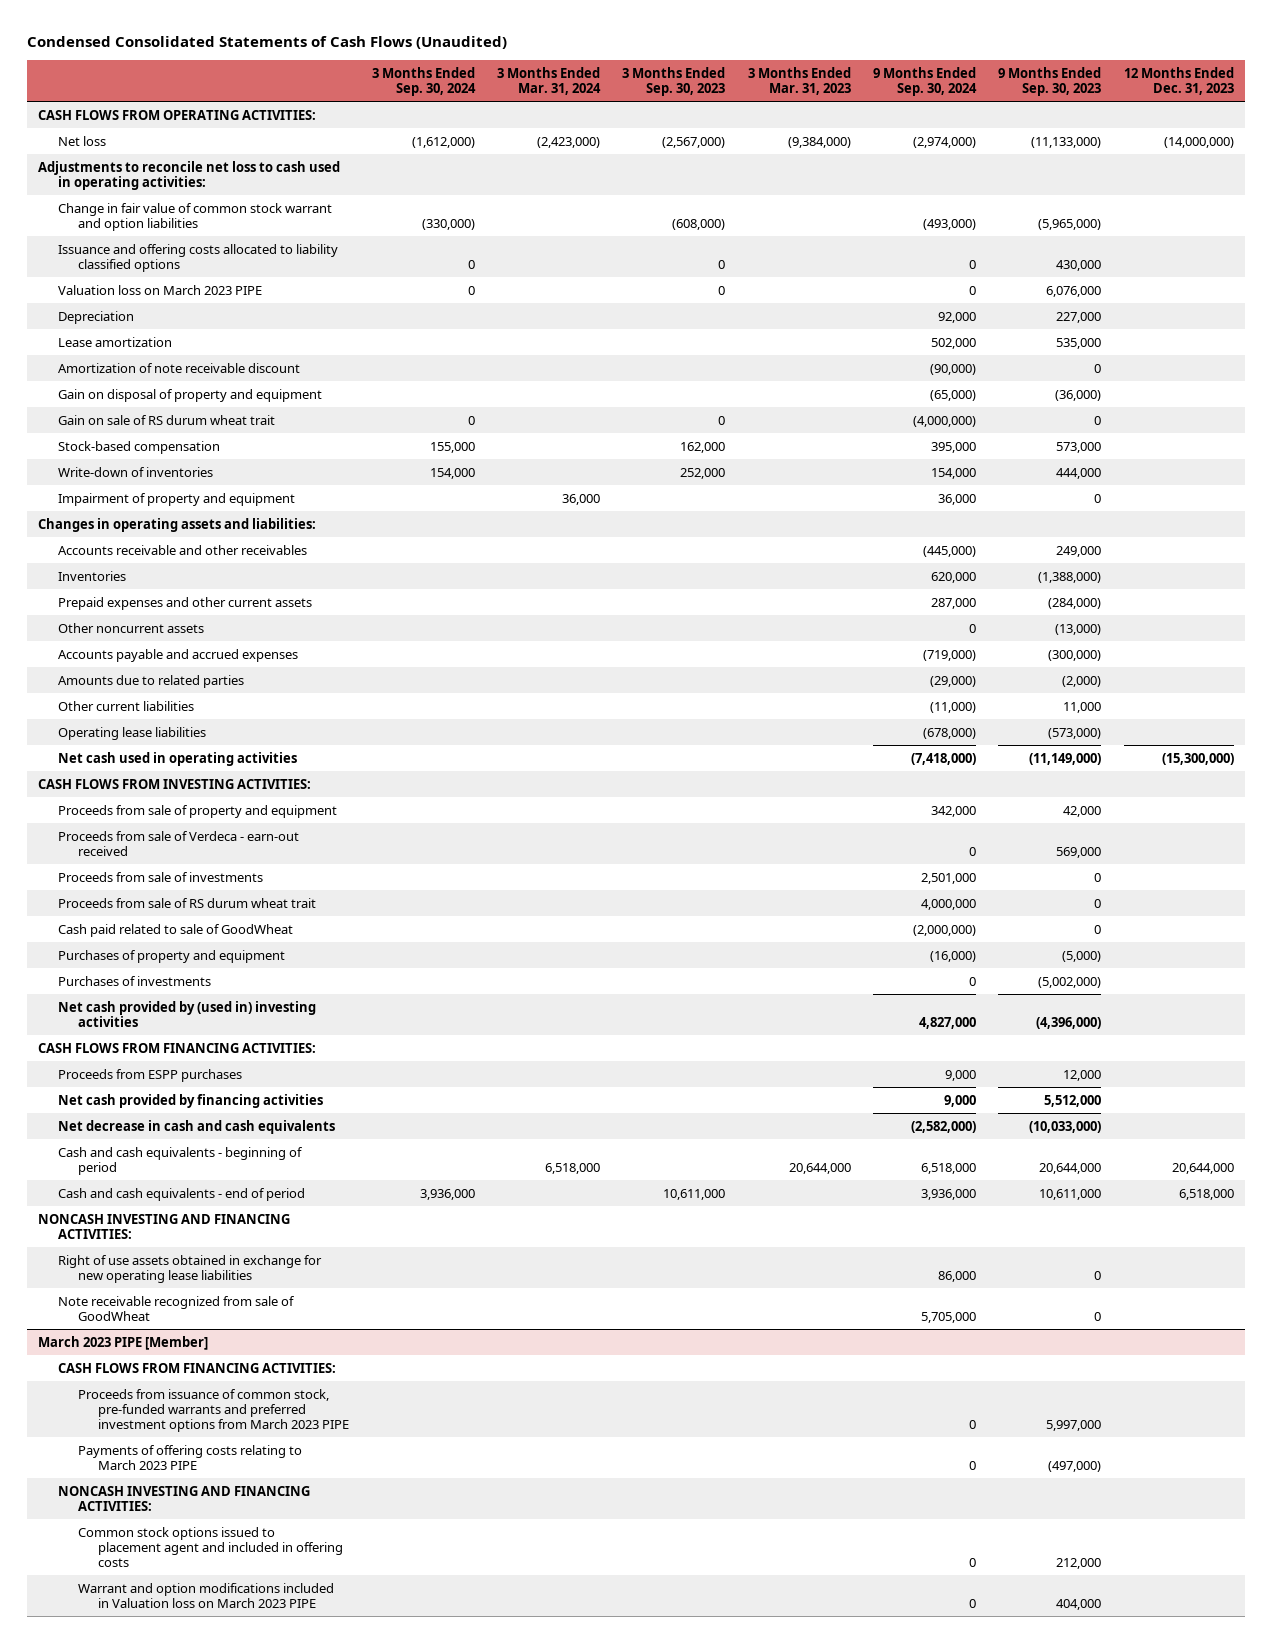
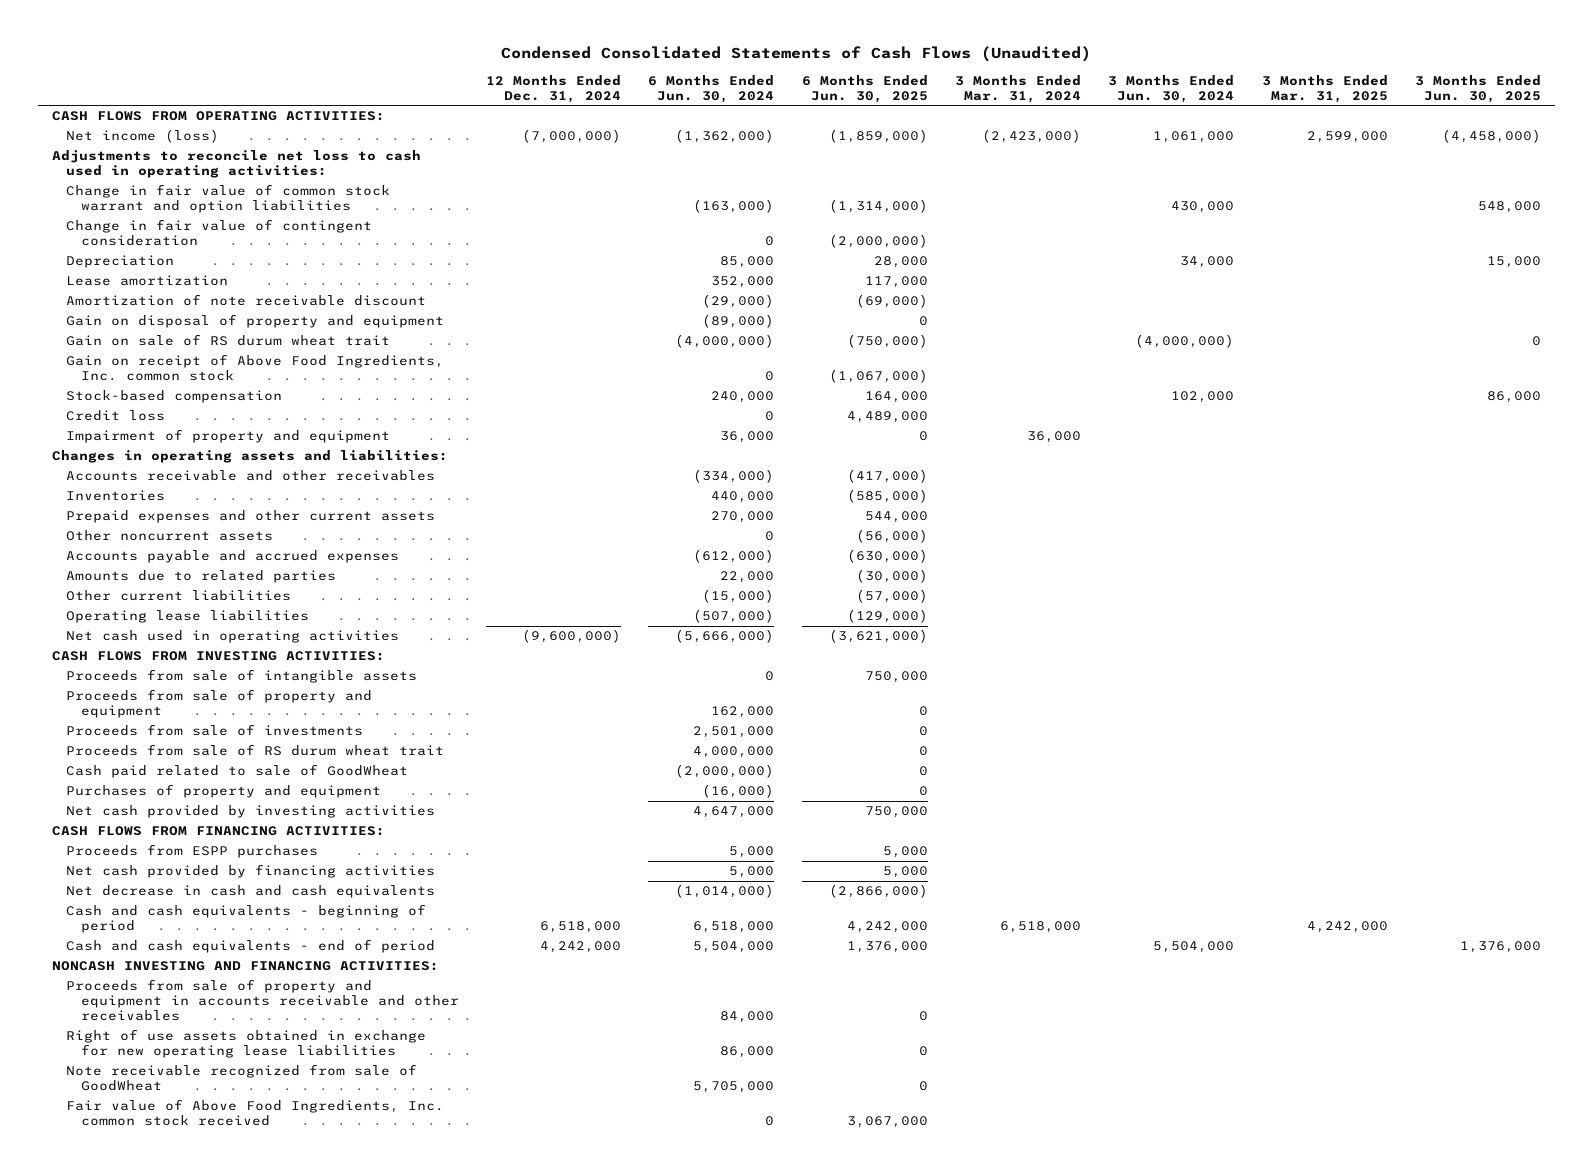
[371,67,476,97] 3 Months Ended Sep. 30, 2024 -> none
[622,67,726,97] 3 Months Ended Sep. 30, 2023 -> none
[747,67,851,96] 3 Months Ended Mar. 31, 2023 -> none
[872,67,977,97] 9 Months Ended Sep. 30, 2024 -> none
[998,67,1102,97] 9 Months Ended Sep. 30, 2023 -> none
[1123,67,1234,96] 12 Months Ended Dec. 31, 2023 -> none
none -> [486,74,622,103] 12 Months Ended Dec. 31, 2024
none -> [648,74,775,103] 6 Months Ended Jun. 30, 2024
none -> [801,74,928,103] 6 Months Ended Jun. 30, 2025
none -> [1108,74,1235,103] 3 Months Ended Jun. 30, 2024
none -> [1261,74,1388,103] 3 Months Ended Mar. 31, 2025
none -> [1414,74,1541,103] 3 Months Ended Jun. 30, 2025
[58,135,107,146] Net loss -> [66,129,220,144] Net income (loss)
[58,243,339,272] Issuance and offering costs allocated to liability classified options -> none
[58,284,263,295] Valuation loss on March 2023 PIPE -> none
none -> [66,219,373,247] Change in fair value of contingent consideration
none -> [66,354,445,382] Gain on receipt of Above Food Ingredients, Inc. common stock
[58,466,214,477] Write-down of inventories -> none
none -> [66,410,166,422] Credit loss
none -> [66,669,418,684] Proceeds from sale of intangible assets
[58,830,300,856] Proceeds from sale of Verdeca - earn-out received -> none
[58,975,212,986] Purchases of investments -> none
[58,1000,317,1027] Net cash provided by (used in) investing activities -> [66,805,436,819] Net cash provided by investing activities
none -> [66,979,459,1022] Proceeds from sale of property and equipment in accounts receivable and other receivables
[37,1335,208,1350] March 2023 PIPE [Member] -> none
[58,1362,337,1373] CASH FLOWS FROM FINANCING ACTIVITIES: -> none
[78,1388,350,1433] Proceeds from issuance of common stock, pre-funded warrants and preferred investment options from March 2023 PIPE -> none
[78,1444,303,1470] Payments of offering costs relating to March 2023 PIPE -> none
[58,1485,311,1511] NONCASH INVESTING AND FINANCING ACTIVITIES: -> none
[78,1526,344,1568] Common stock options issued to placement agent and included in offering costs -> none
[78,1582,335,1608] Warrant and option modifications included in Valuation loss on March 2023 PIPE -> none
none -> [66,1099,445,1127] Fair value of Above Food Ingredients, Inc. common stock received

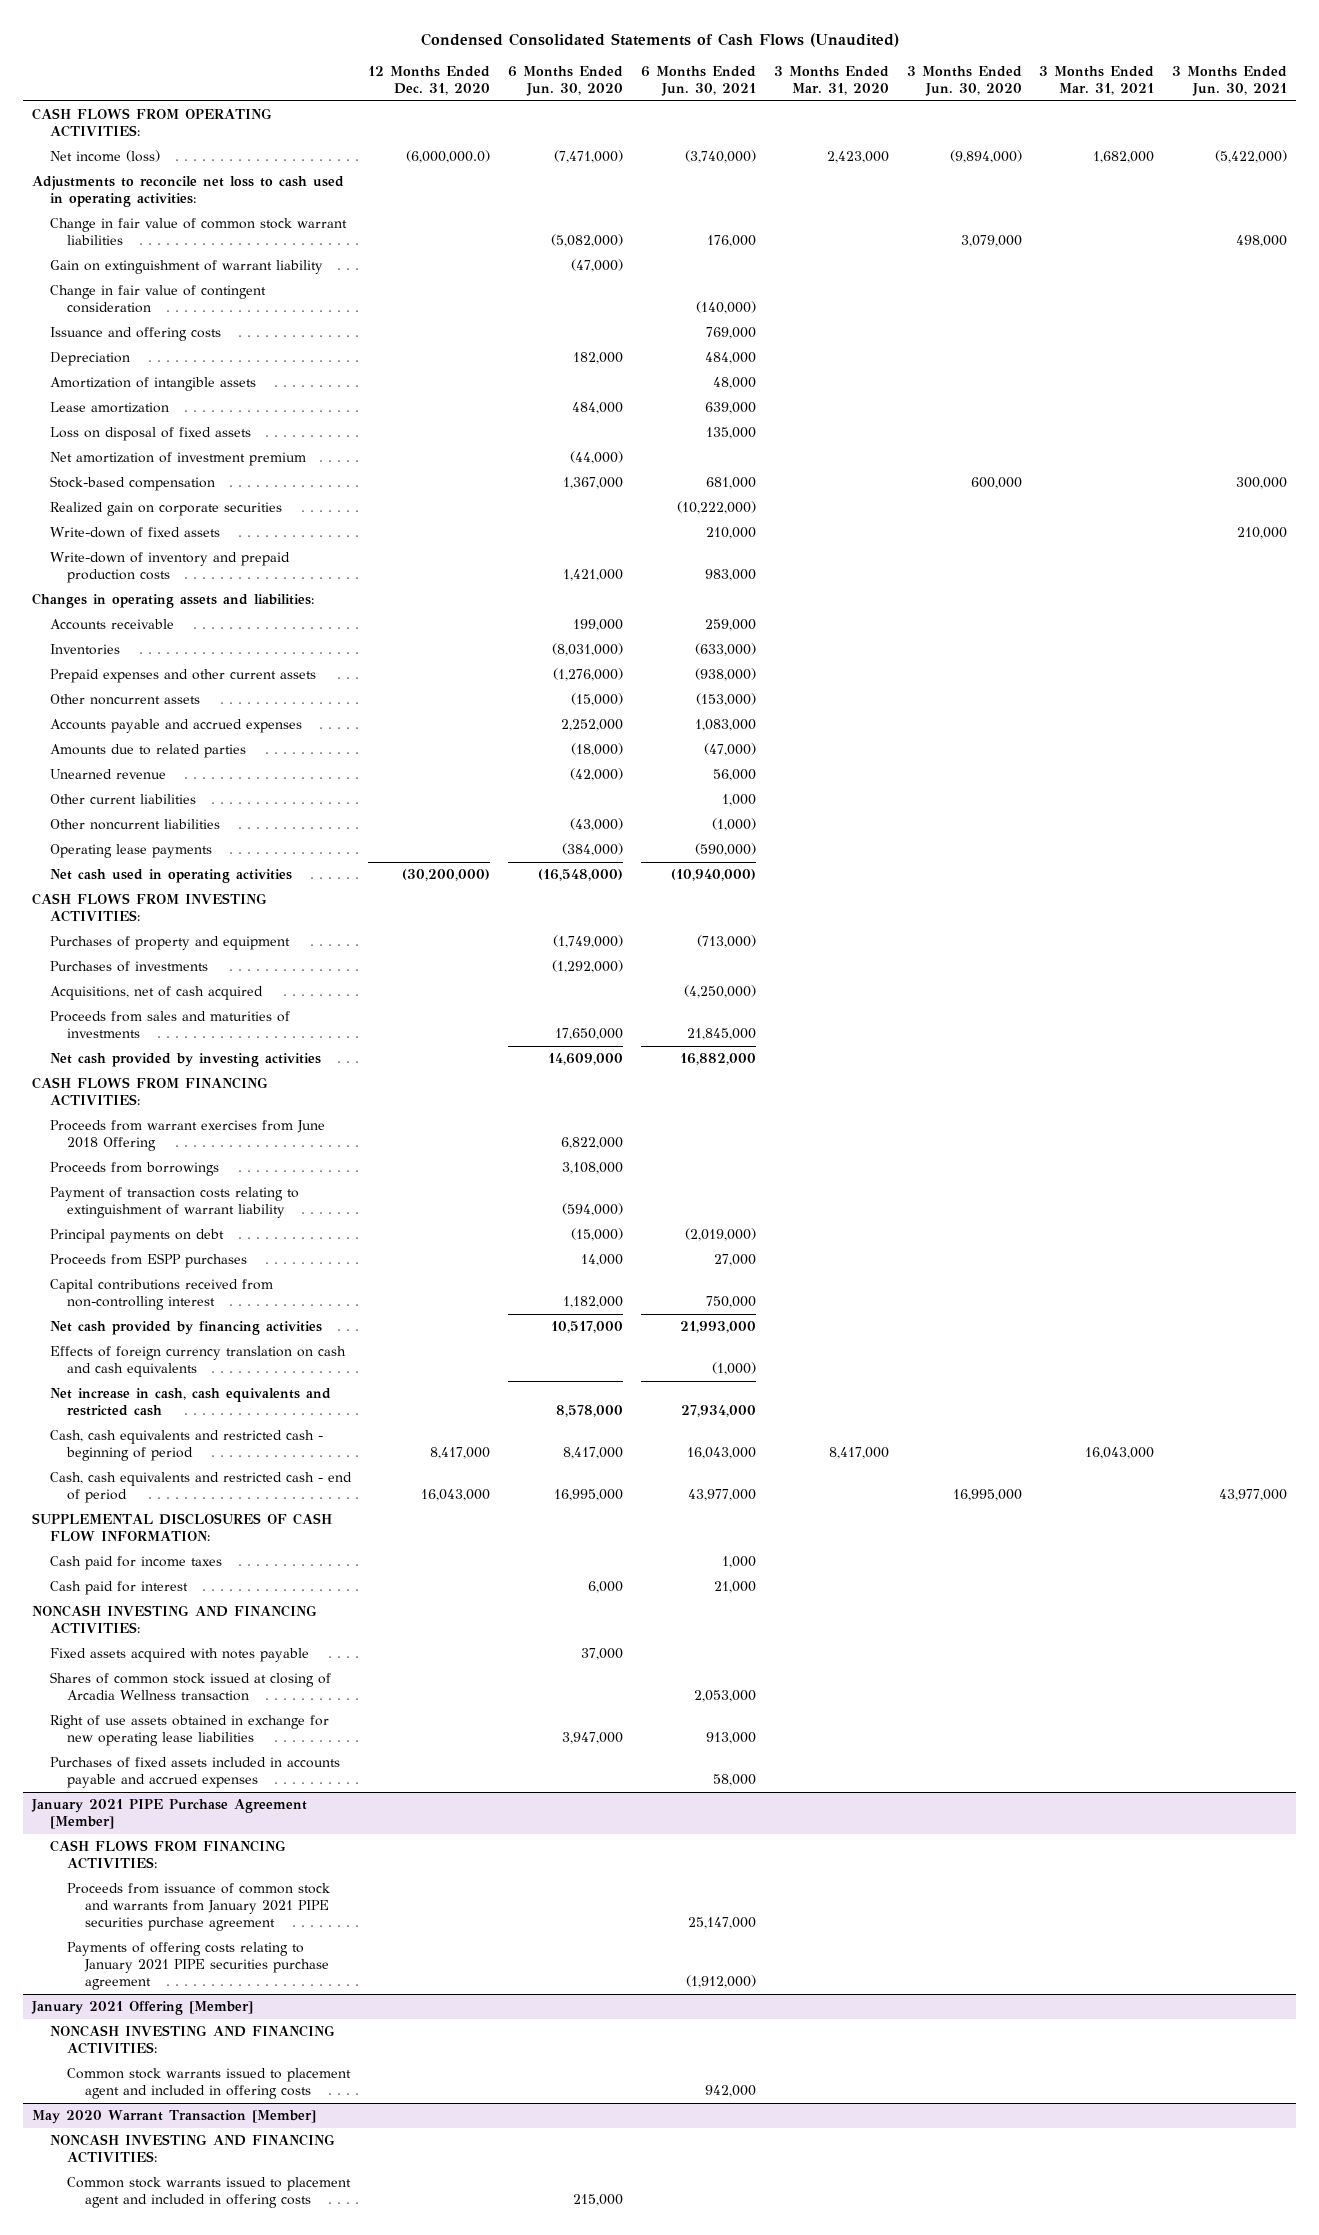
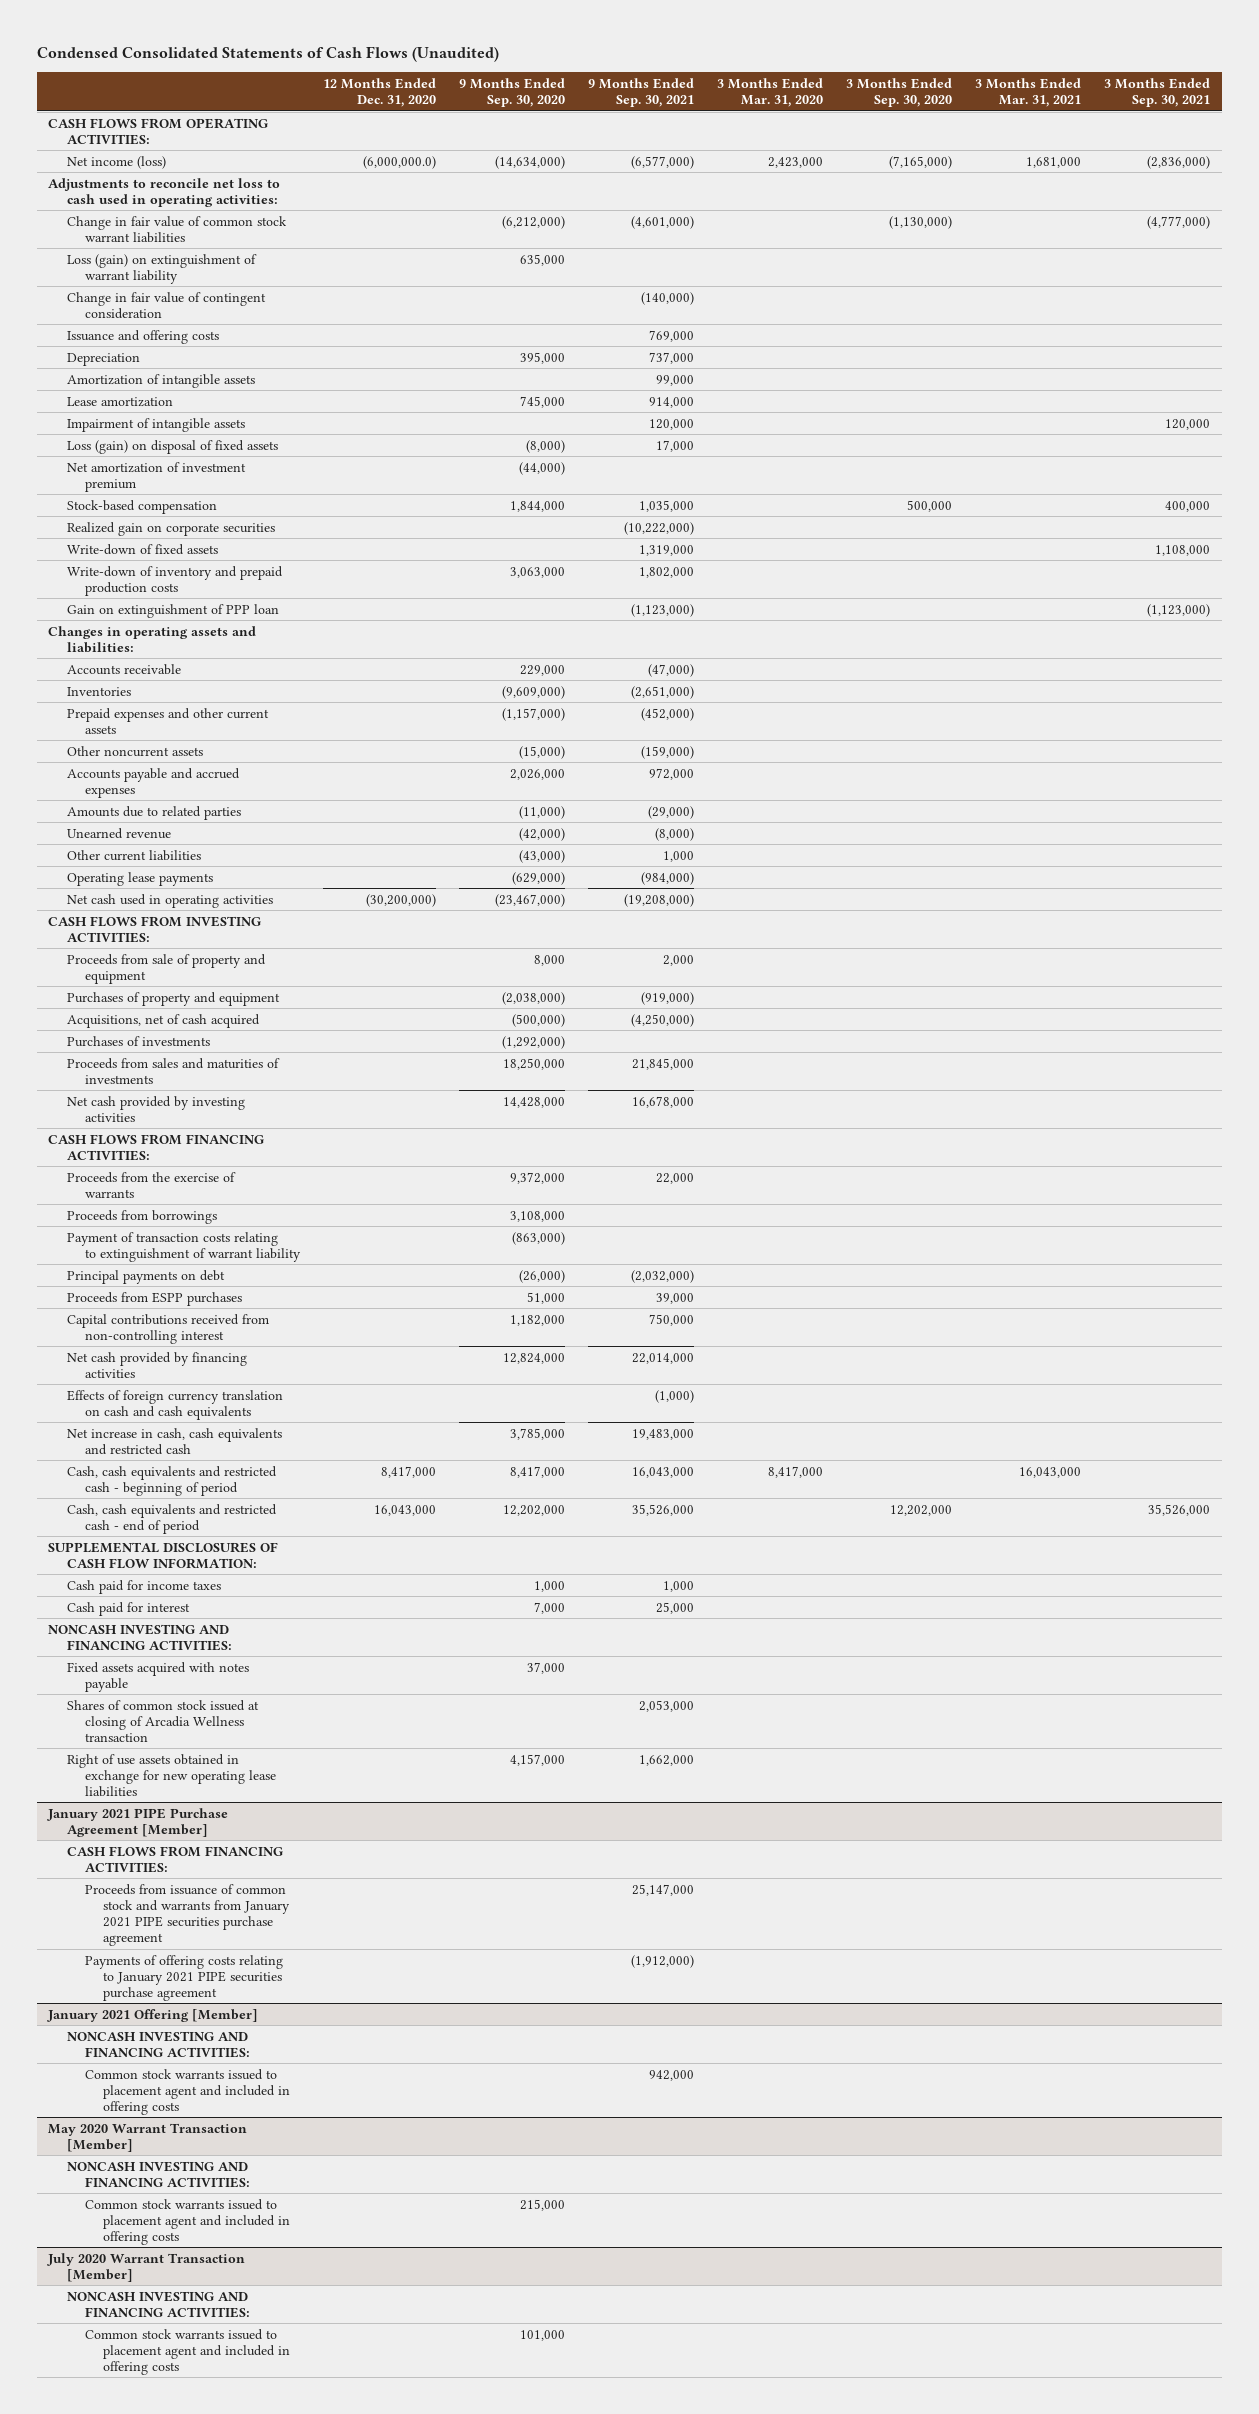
[508,66,624,97] 6 Months Ended Jun. 30, 2020 -> none
[641,66,757,97] 6 Months Ended Jun. 30, 2021 -> none
[906,66,1022,97] 3 Months Ended Jun. 30, 2020 -> none
[1172,66,1288,97] 3 Months Ended Jun. 30, 2021 -> none
none -> [458,77,565,107] 9 Months Ended Sep. 30, 2020
none -> [588,77,695,107] 9 Months Ended Sep. 30, 2021
none -> [846,77,953,107] 3 Months Ended Sep. 30, 2020
none -> [1104,77,1211,107] 3 Months Ended Sep. 30, 2021
[1093,151,1155,164] 1,682,000 -> [1026,156,1082,168] 1,681,000
[49,260,323,275] Gain on extinguishment of warrant liability -> [66,253,257,284] Loss (gain) on extinguishment of warrant liability
none -> [66,417,245,432] Impairment of intangible assets
[49,427,251,442] Loss on disposal of fixed assets -> [66,439,278,454] Loss (gain) on disposal of fixed assets
none -> [66,603,279,618] Gain on extinguishment of PPP loan
[49,819,220,831] Other noncurrent liabilities -> none
none -> [66,953,266,984] Proceeds from sale of property and equipment
[49,961,208,973] Purchases of investments -> [66,1035,210,1047] Purchases of investments
[49,1120,325,1152] Proceeds from warrant exercises from June 2018 Offering -> [66,1171,236,1198] Proceeds from the exercise of warrants
[49,1757,340,1789] Purchases of fixed assets included in accounts payable and accrued expenses -> none
none -> [47,2252,246,2282] July 2020 Warrant Transaction [Member]
none -> [66,2290,250,2318] NONCASH INVESTING AND FINANCING ACTIVITIES:
none -> [84,2328,290,2375] Common stock warrants issued to placement agent and included in offering costs

